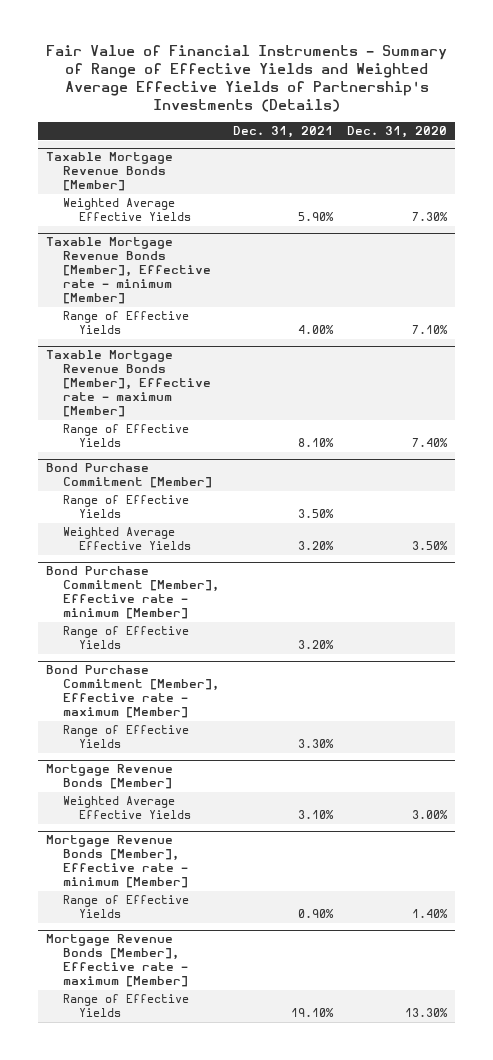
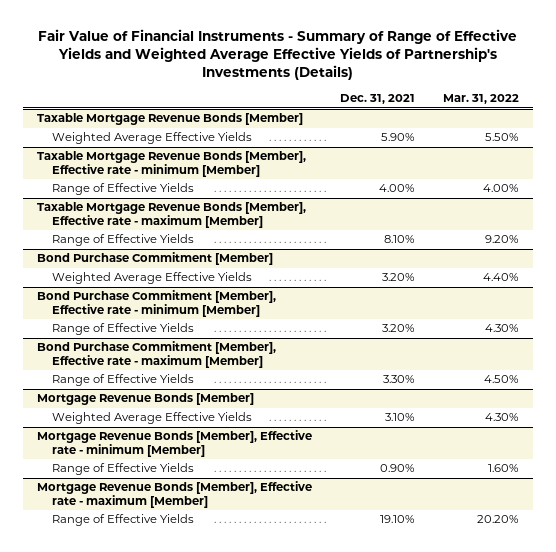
[347,126,448,139] Dec. 31, 2020 -> none
none -> [443,94,520,105] Mar. 31, 2022
[62,495,189,519] Range of Effective Yields -> none

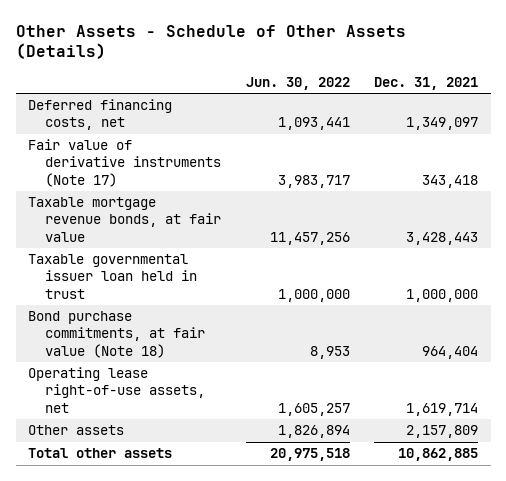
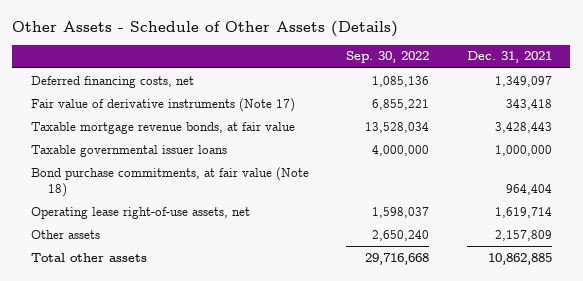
[245,76,350,90] Jun. 30, 2022 -> none
none -> [346,51,430,64] Sep. 30, 2022
[28,254,198,299] Taxable governmental issuer loan held in trust -> [31,144,228,157] Taxable governmental issuer loans

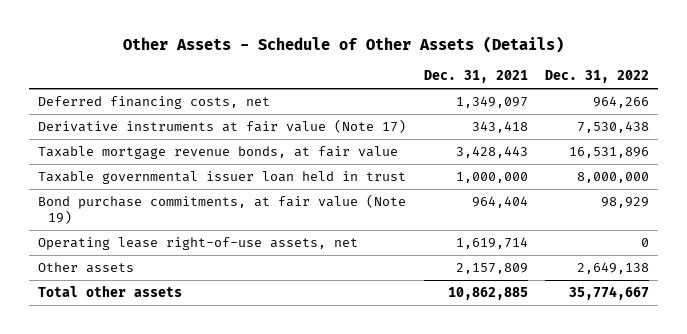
[346,51,430,64] Sep. 30, 2022 -> none
none -> [545,70,650,84] Dec. 31, 2022
[31,97,296,112] Fair value of derivative instruments (Note 17) -> [37,119,406,134] Derivative instruments at fair value (Note 17)
[31,144,228,157] Taxable governmental issuer loans -> [37,171,406,185] Taxable governmental issuer loan held in trust
[31,166,310,197] Bond purchase commitments, at fair value (Note 18) -> [37,194,406,225] Bond purchase commitments, at fair value (Note 19)

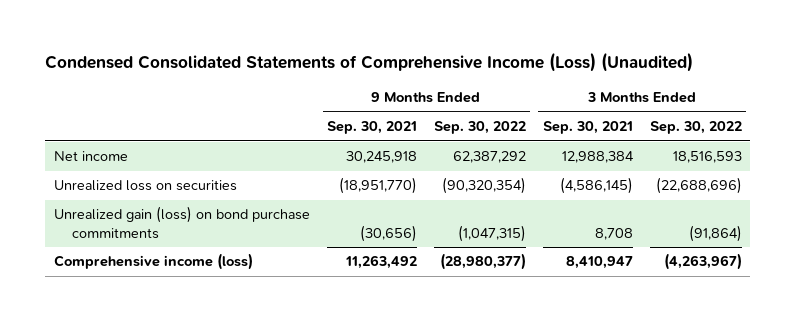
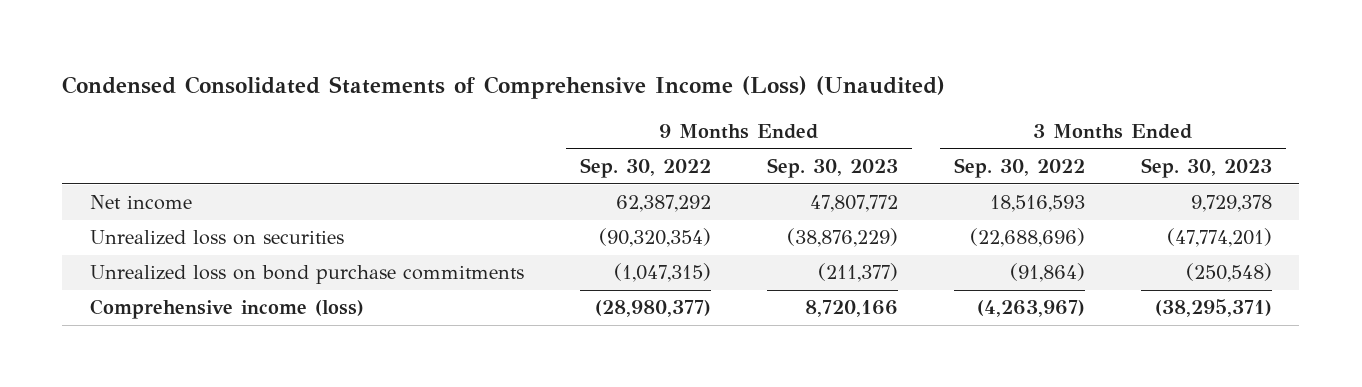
[326,121,417,135] Sep. 30, 2021 -> none
[542,121,633,135] Sep. 30, 2021 -> none
none -> [766,158,898,179] Sep. 30, 2023
none -> [1140,158,1272,179] Sep. 30, 2023
[53,206,310,239] Unrealized gain (loss) on bond purchase commitments -> [90,265,525,285] Unrealized loss on bond purchase commitments

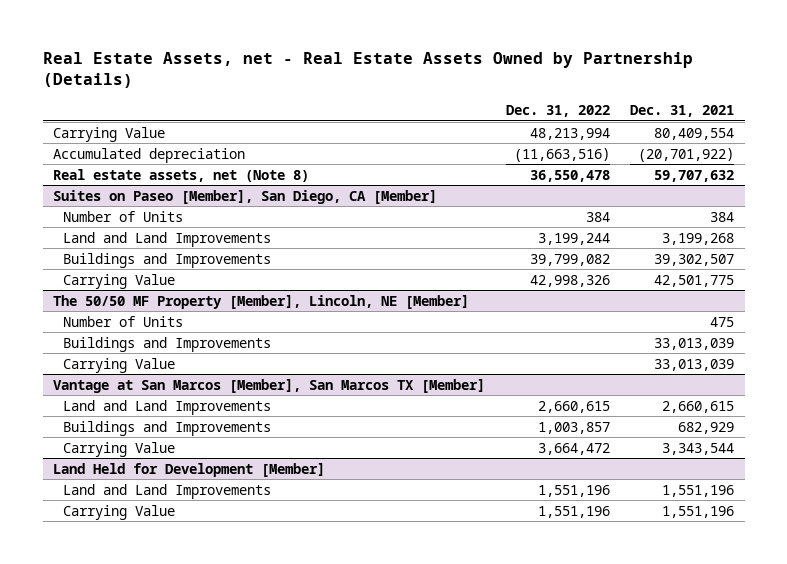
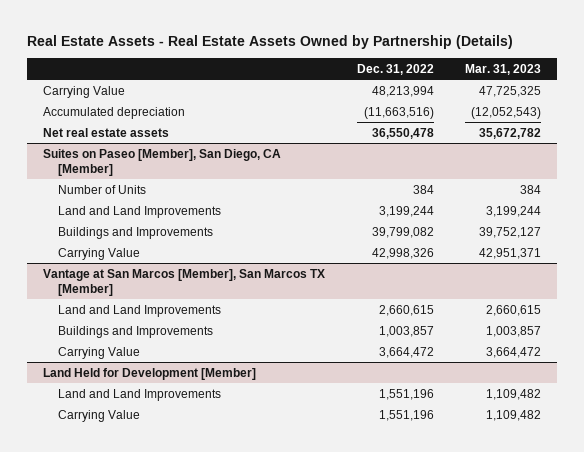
[42,51,693,89] Real Estate Assets, net - Real Estate Assets Owned by Partnership (Details) -> [27,34,514,49] Real Estate Assets - Real Estate Assets Owned by Partnership (Details)
[630,104,735,117] Dec. 31, 2021 -> none
none -> [465,63,542,75] Mar. 31, 2023
[52,168,309,182] Real estate assets, net (Note 8) -> [42,127,169,137] Net real estate assets
[52,294,469,309] The 50/50 MF Property [Member], Lincoln, NE [Member] -> none
[63,315,184,327] Number of Units -> none
[63,336,272,352] Buildings and Improvements -> none
[63,357,176,373] Carrying Value -> none

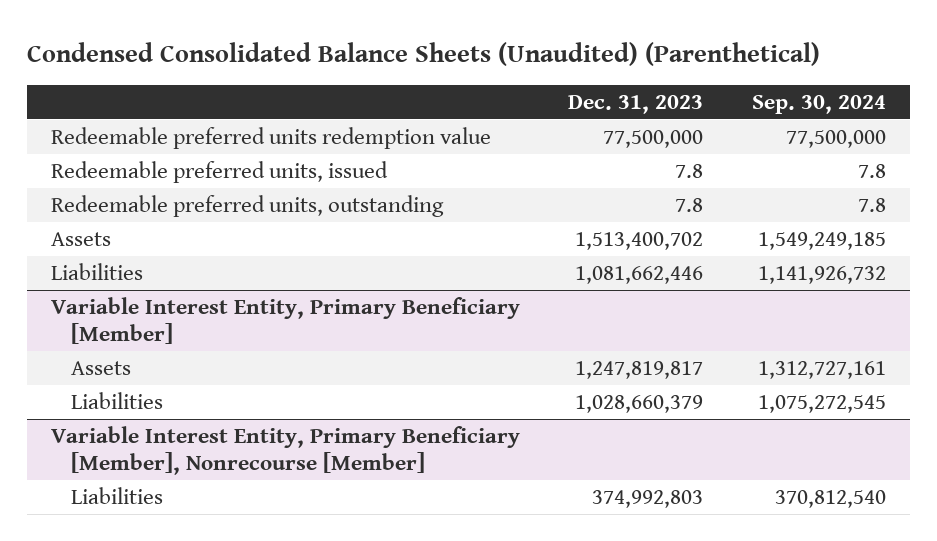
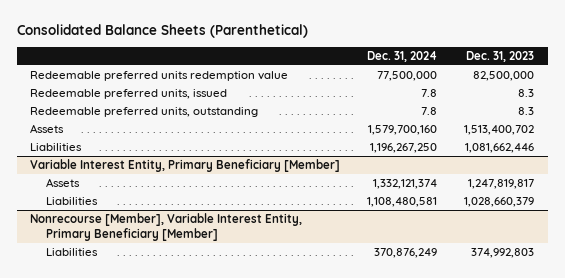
[26,41,820,66] Condensed Consolidated Balance Sheets (Unaudited) (Parenthetical) -> [17,24,309,39] Consolidated Balance Sheets (Parenthetical)
[752,94,887,114] Sep. 30, 2024 -> none
none -> [367,50,438,62] Dec. 31, 2024
[603,130,704,149] 77,500,000 -> [473,71,535,82] 82,500,000
[675,164,704,179] 7.8 -> [518,89,535,98] 8.3
[675,198,704,213] 7.8 -> [518,107,535,116] 8.3
[50,426,520,476] Variable Interest Entity, Primary Beneficiary [Member], Nonrecourse [Member] -> [30,213,303,241] Nonrecourse [Member], Variable Interest Entity, Primary Beneficiary [Member]

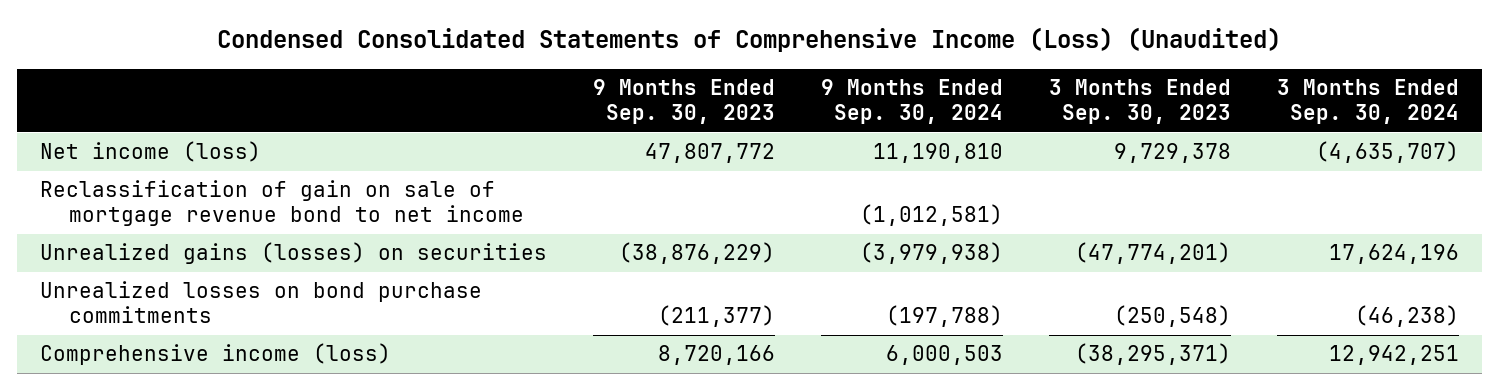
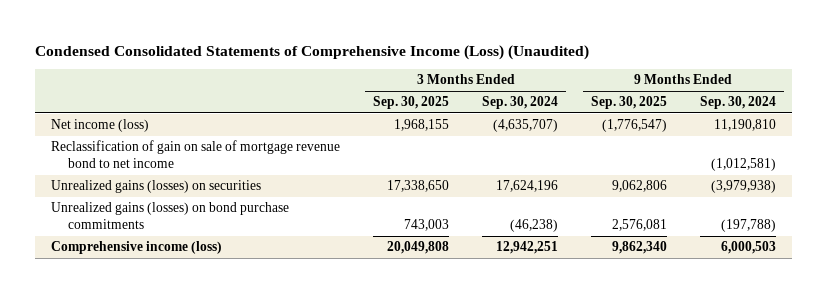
[592,79,775,125] 9 Months Ended Sep. 30, 2023 -> none
[1048,79,1231,125] 3 Months Ended Sep. 30, 2023 -> none
none -> [373,96,450,110] Sep. 30, 2025
none -> [590,96,667,110] Sep. 30, 2025
[39,281,482,324] Unrealized losses on bond purchase commitments -> [51,202,290,230] Unrealized gains (losses) on bond purchase commitments

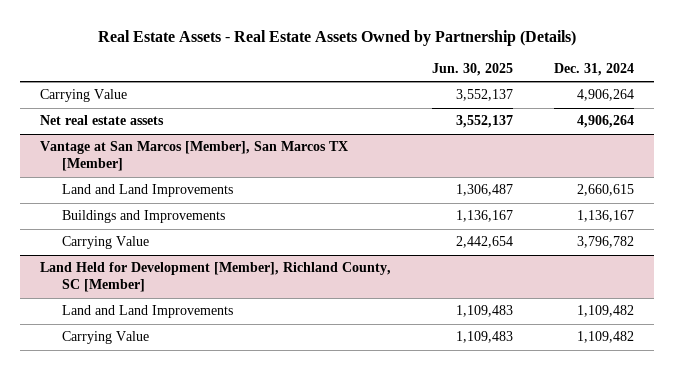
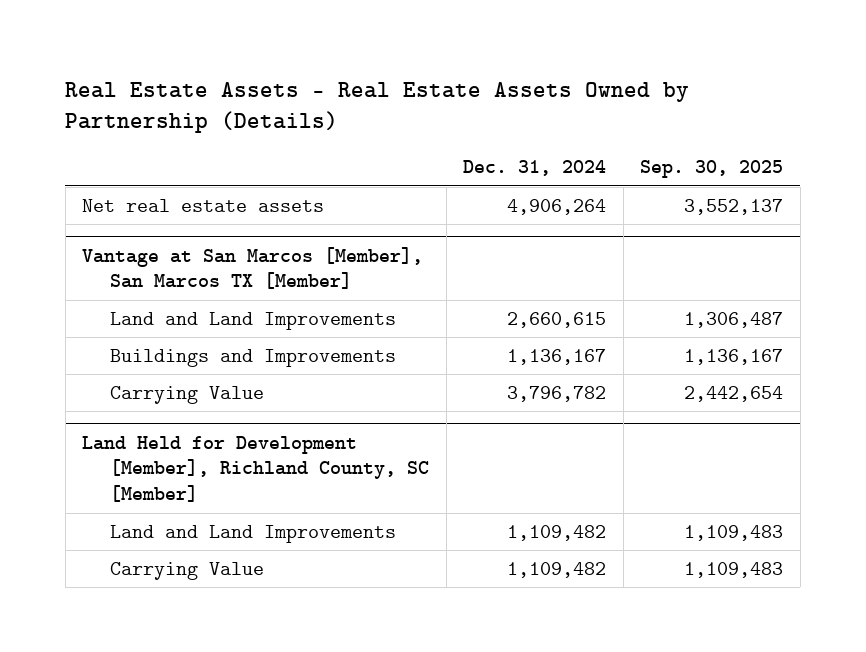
[431,62,513,76] Jun. 30, 2025 -> none
none -> [640,160,784,179] Sep. 30, 2025
[40,89,128,103] Carrying Value -> none

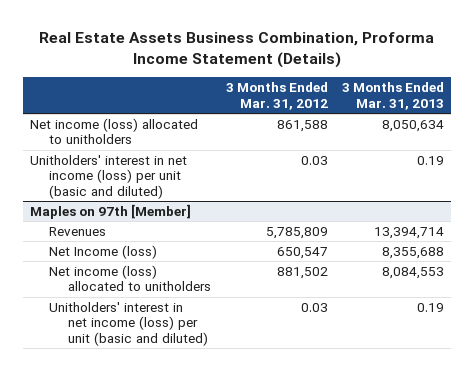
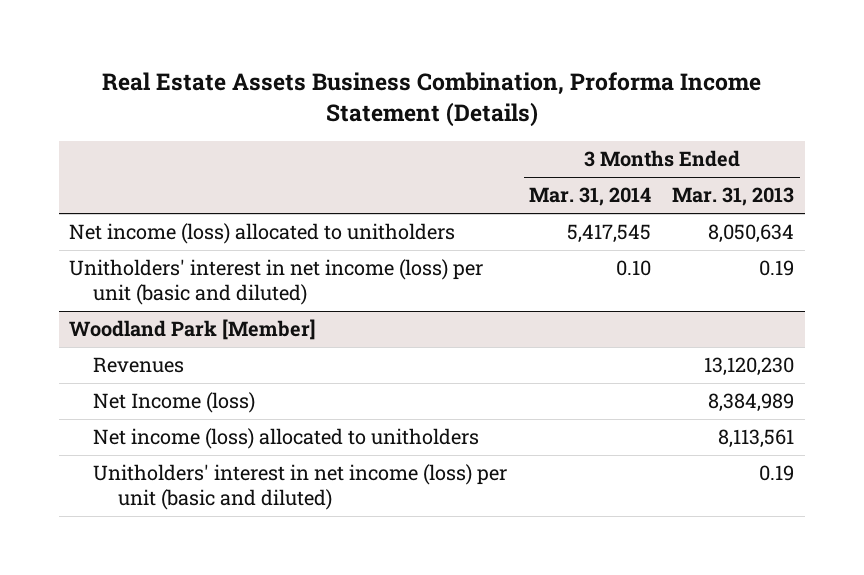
[225,82,328,110] 3 Months Ended Mar. 31, 2012 -> none
none -> [528,187,651,207] Mar. 31, 2014
[29,203,191,219] Maples on 97th [Member] -> none
none -> [69,319,317,341] Woodland Park [Member]
[374,226,445,239] 13,394,714 -> [704,357,795,377] 13,120,230
[382,246,445,259] 8,355,688 -> [708,393,795,413] 8,384,989
[382,266,445,279] 8,084,553 -> [718,429,795,449] 8,113,561

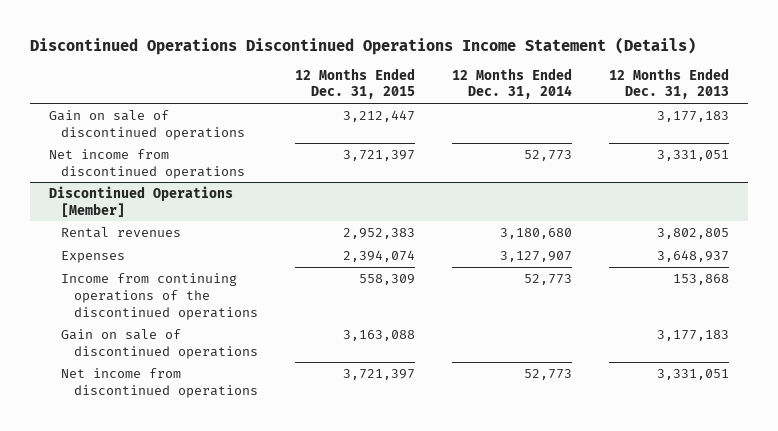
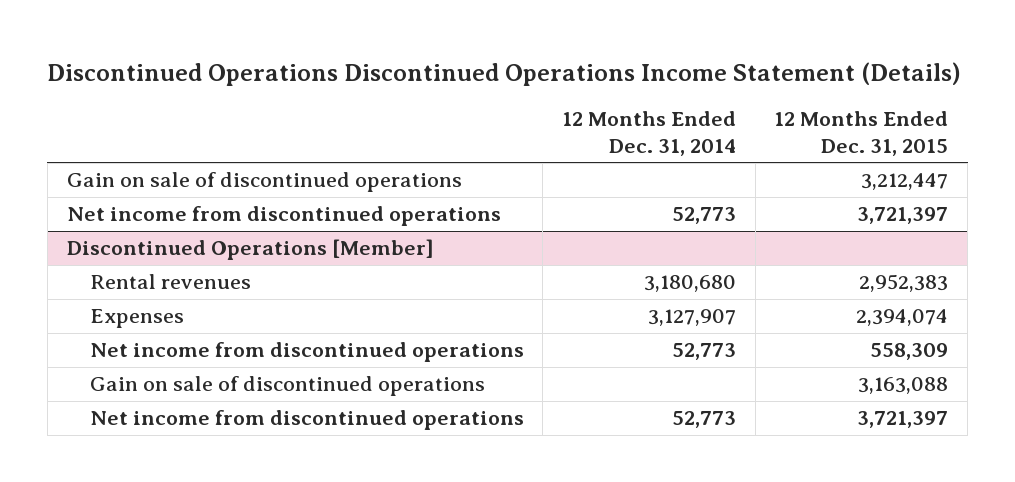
[609,67,730,100] 12 Months Ended Dec. 31, 2013 -> none
[61,272,259,320] Income from continuing operations of the discontinued operations -> [89,342,524,363] Net income from discontinued operations

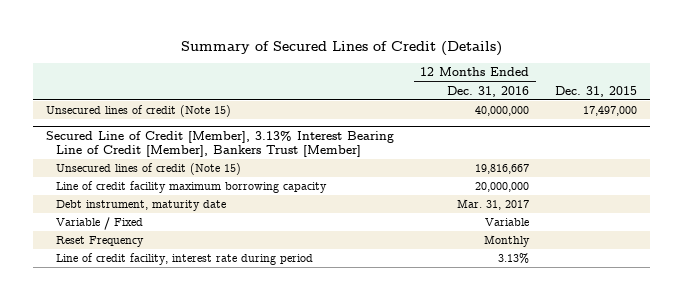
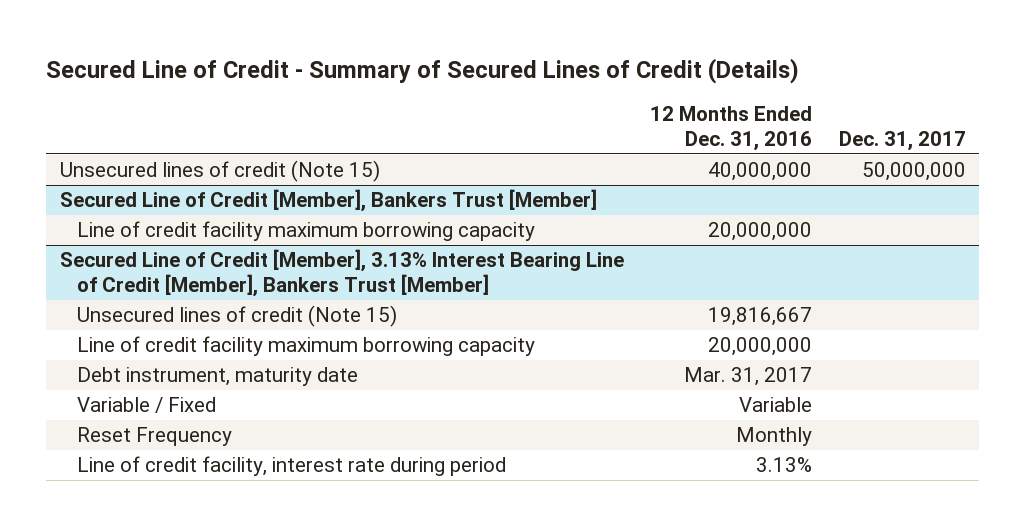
[180,41,502,57] Summary of Secured Lines of Credit (Details) -> [46,58,800,85] Secured Line of Credit - Summary of Secured Lines of Credit (Details)
[555,85,638,97] Dec. 31, 2015 -> none
none -> [838,130,966,151] Dec. 31, 2017
none -> [59,189,597,213] Secured Line of Credit [Member], Bankers Trust [Member]
none -> [76,221,535,242] Line of credit facility maximum borrowing capacity

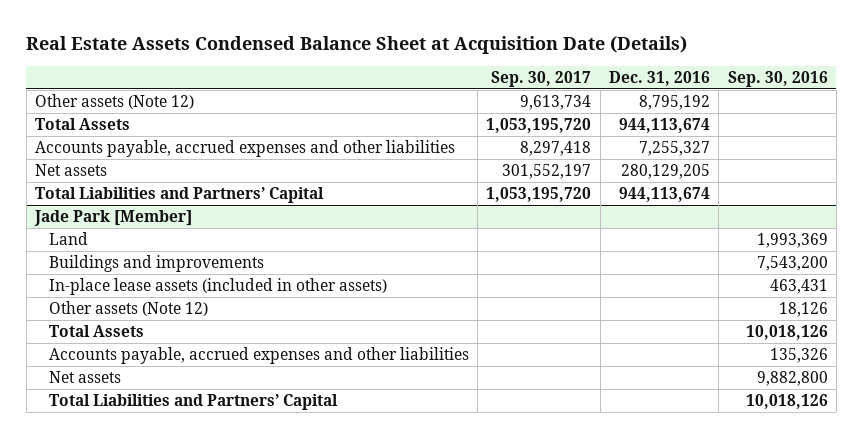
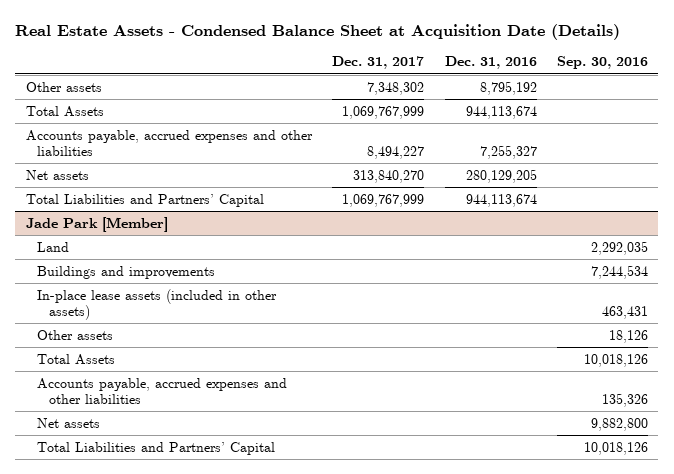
[26,36,688,55] Real Estate Assets Condensed Balance Sheet at Acquisition Date (Details) -> [15,24,621,41] Real Estate Assets - Condensed Balance Sheet at Acquisition Date (Details)
[491,70,592,87] Sep. 30, 2017 -> none
none -> [332,56,425,70] Dec. 31, 2017
[34,94,194,110] Other assets (Note 12) -> [25,81,102,92] Other assets
[756,233,828,249] 1,993,369 -> [591,240,649,255] 2,292,035
[756,256,828,272] 7,543,200 -> [591,264,649,279] 7,244,534
[48,301,208,317] Other assets (Note 12) -> [37,329,114,340] Other assets

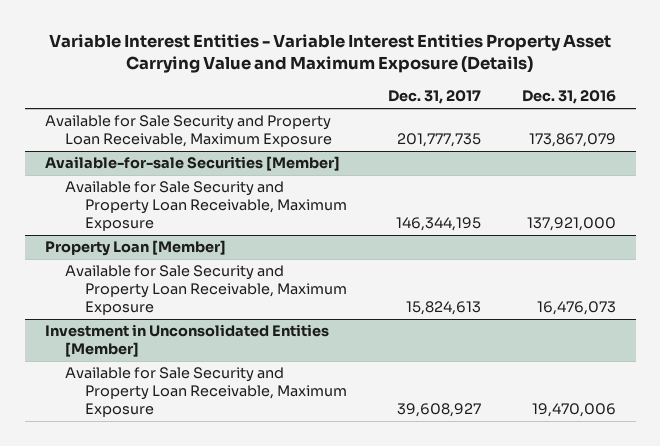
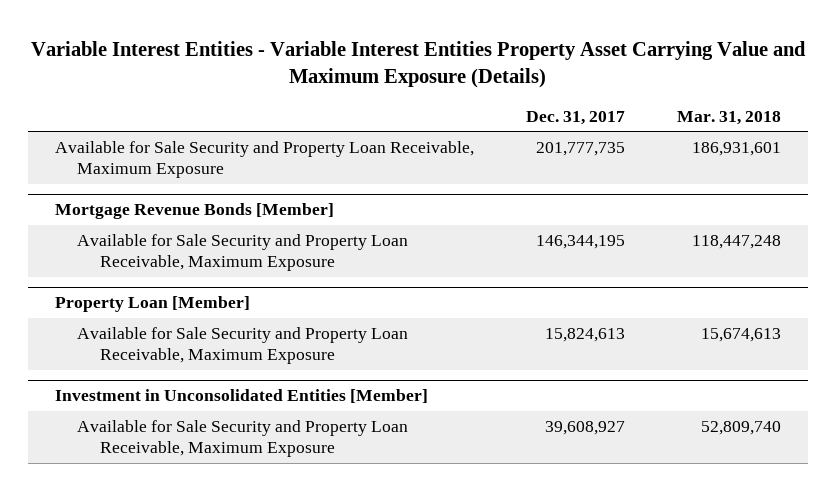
[521,90,616,105] Dec. 31, 2016 -> none
none -> [677,110,782,125] Mar. 31, 2018
[44,156,340,172] Available-for-sale Securities [Member] -> [54,203,334,220] Mortgage Revenue Bonds [Member]

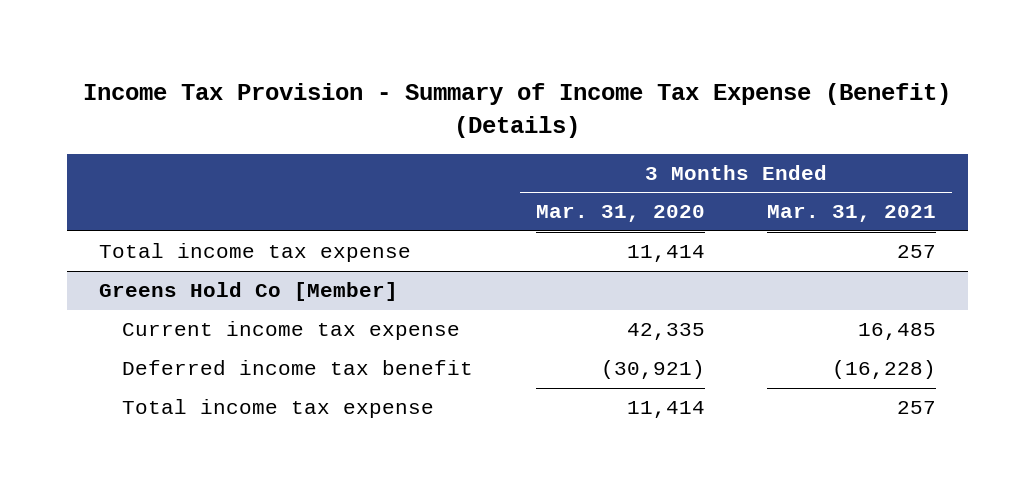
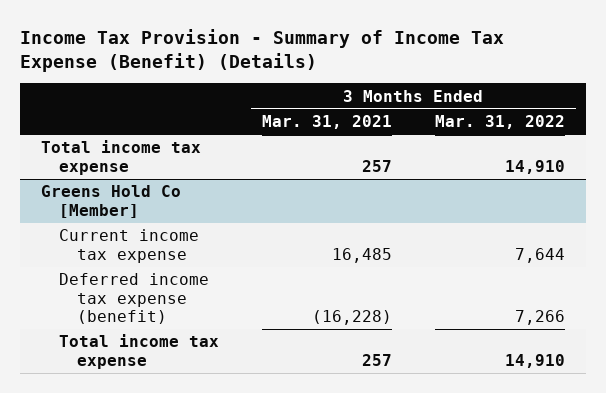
[535,205,705,223] Mar. 31, 2020 -> none
none -> [434,115,565,130] Mar. 31, 2022
[122,360,474,376] Deferred income tax benefit -> [59,273,210,324] Deferred income tax expense (benefit)

